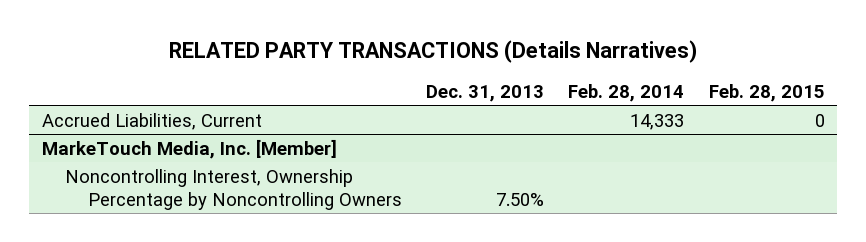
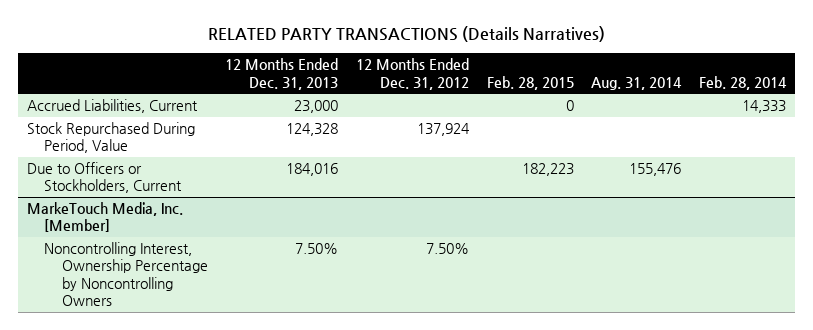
[426,84,545,102] Dec. 31, 2013 -> none
none -> [225,58,339,90] 12 Months Ended Dec. 31, 2013
none -> [355,58,469,90] 12 Months Ended Dec. 31, 2012
none -> [591,76,683,90] Aug. 31, 2014
none -> [26,122,195,154] Stock Repurchased During Period, Value
none -> [26,162,183,194] Due to Officers or Stockholders, Current

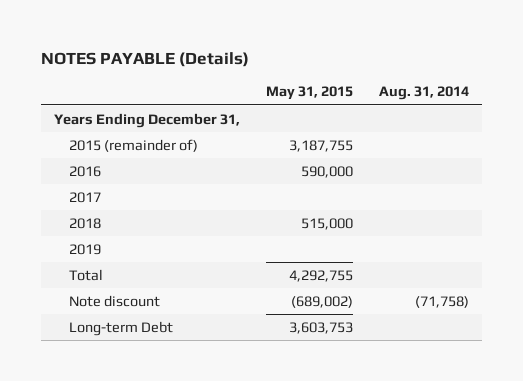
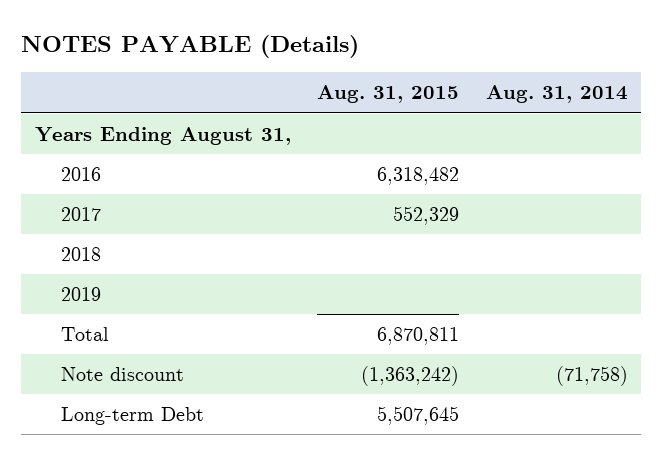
[266,86,354,101] May 31, 2015 -> none
none -> [317,85,460,104] Aug. 31, 2015
[69,138,199,152] 2015 (remainder of) -> none
[54,112,241,128] Years Ending December 31, -> [34,127,291,146] Years Ending August 31,

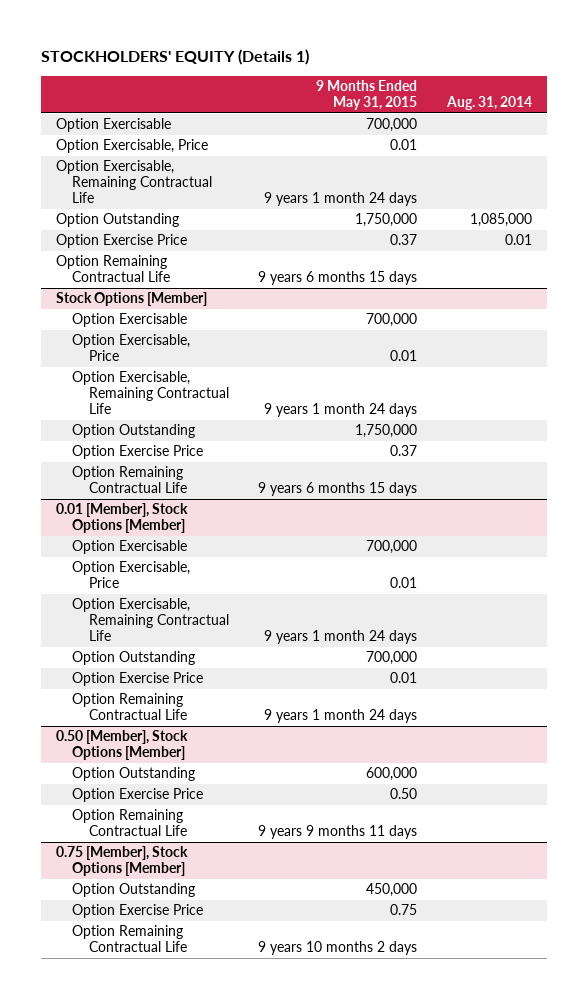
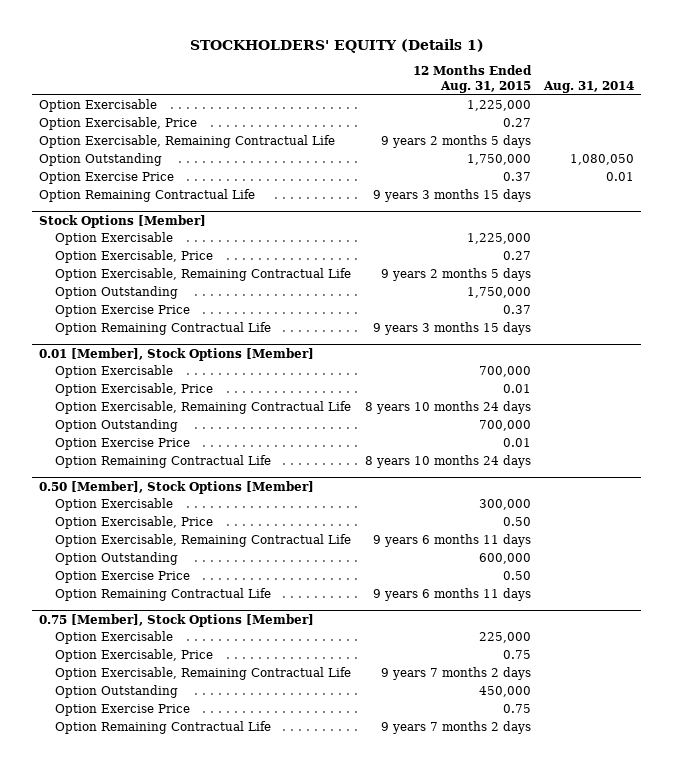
[316,80,418,111] 9 Months Ended May 31, 2015 -> none
none -> [412,65,532,93] 12 Months Ended Aug. 31, 2015
[469,213,532,228] 1,085,000 -> [570,154,635,166] 1,080,050
none -> [54,498,173,512] Option Exercisable
none -> [54,516,213,530] Option Exercisable, Price
none -> [54,534,351,548] Option Exercisable, Remaining Contractual Life
none -> [54,631,173,645] Option Exercisable
none -> [54,649,213,663] Option Exercisable, Price
none -> [54,667,351,681] Option Exercisable, Remaining Contractual Life

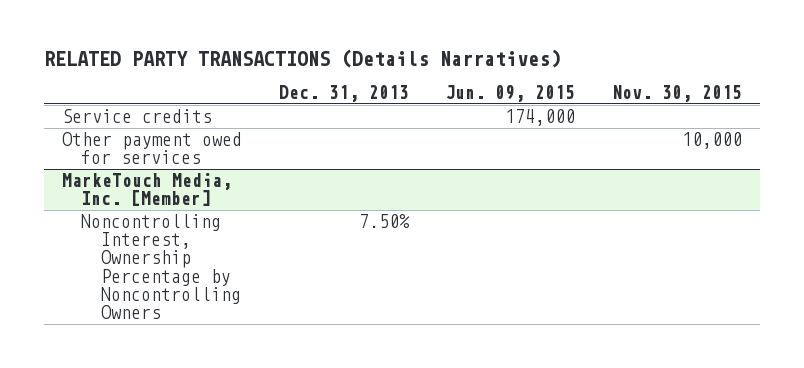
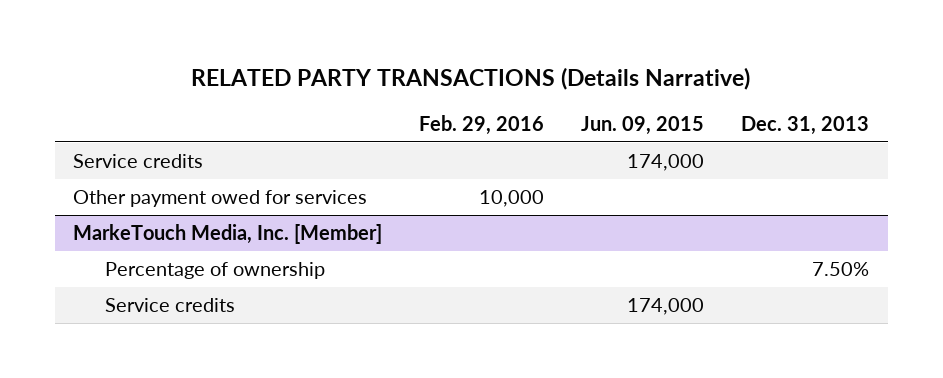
[43,49,561,69] RELATED PARTY TRANSACTIONS (Details Narratives) -> [191,67,751,91] RELATED PARTY TRANSACTIONS (Details Narrative)
[611,84,742,102] Nov. 30, 2015 -> none
none -> [419,115,545,136] Feb. 29, 2016
[81,214,241,319] Noncontrolling Interest, Ownership Percentage by Noncontrolling Owners -> [104,262,325,280] Percentage of ownership
none -> [104,298,235,313] Service credits

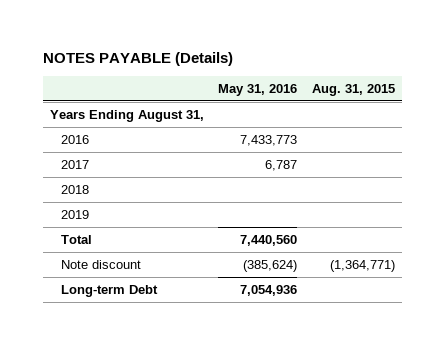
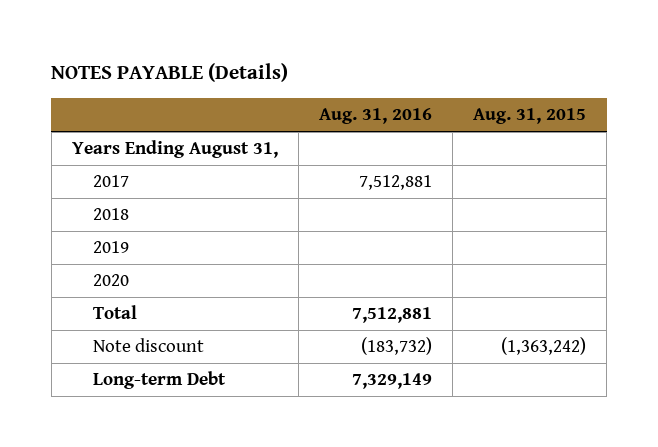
[218,83,298,96] May 31, 2016 -> none
none -> [318,108,432,125] Aug. 31, 2016
[61,134,90,144] 2016 -> none
none -> [92,274,129,287] 2020
[329,259,395,272] (1,364,771) -> [501,337,587,356] (1,363,242)

